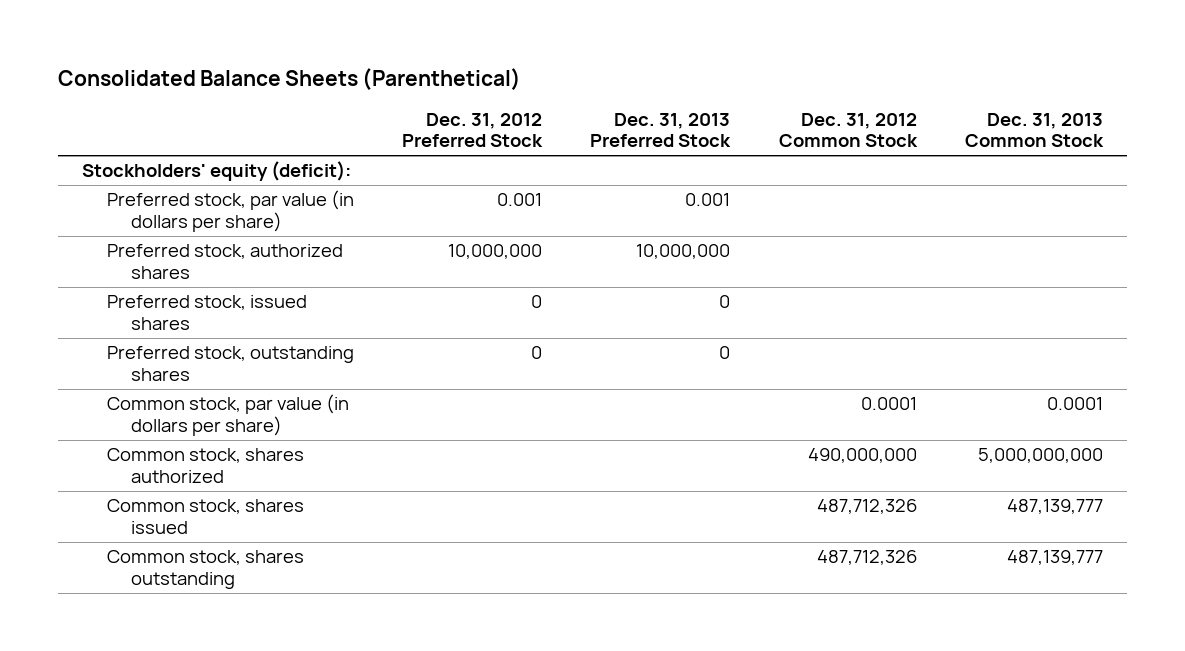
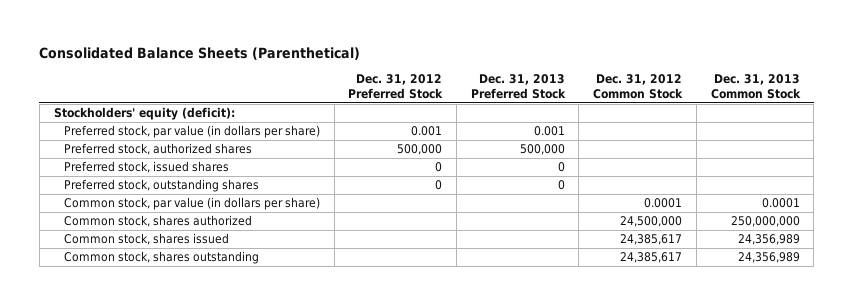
[448,244,543,260] 10,000,000 -> [397,144,443,156] 500,000
[636,244,731,260] 10,000,000 -> [519,144,565,156] 500,000
[807,448,917,464] 490,000,000 -> [620,216,683,228] 24,500,000
[978,448,1104,464] 5,000,000,000 -> [730,216,800,228] 250,000,000
[816,499,917,515] 487,712,326 -> [620,234,683,246] 24,385,617
[1007,499,1104,515] 487,139,777 -> [737,234,800,246] 24,356,989
[816,550,917,566] 487,712,326 -> [620,252,683,264] 24,385,617
[1007,550,1104,566] 487,139,777 -> [737,252,800,264] 24,356,989

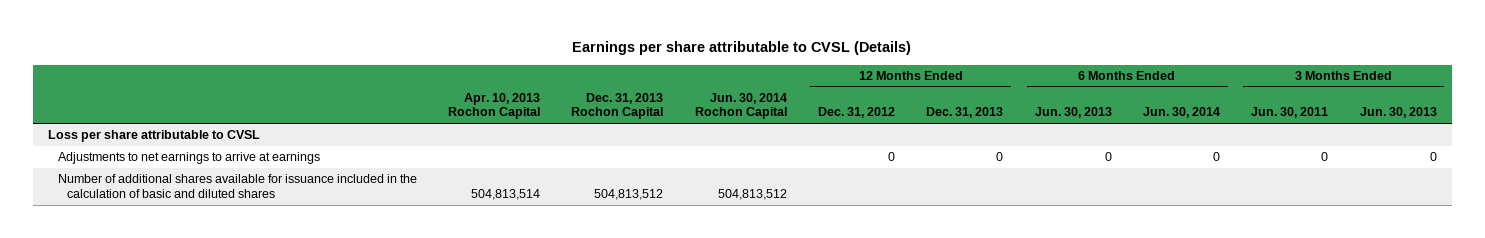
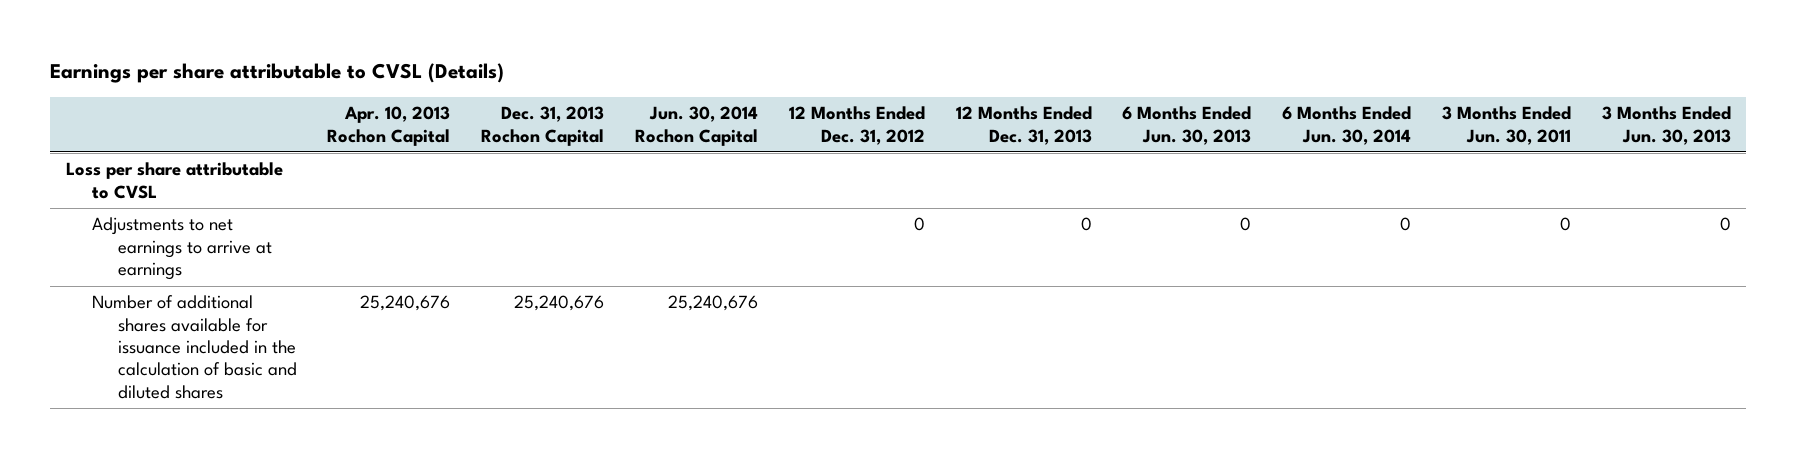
[471,188,541,200] 504,813,514 -> [360,295,451,312] 25,240,676
[594,188,664,200] 504,813,512 -> [514,295,605,312] 25,240,676
[717,188,787,200] 504,813,512 -> [667,295,758,312] 25,240,676

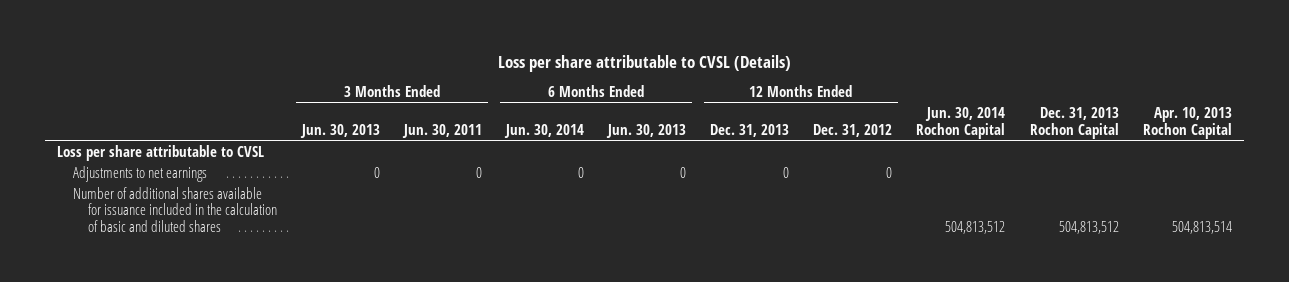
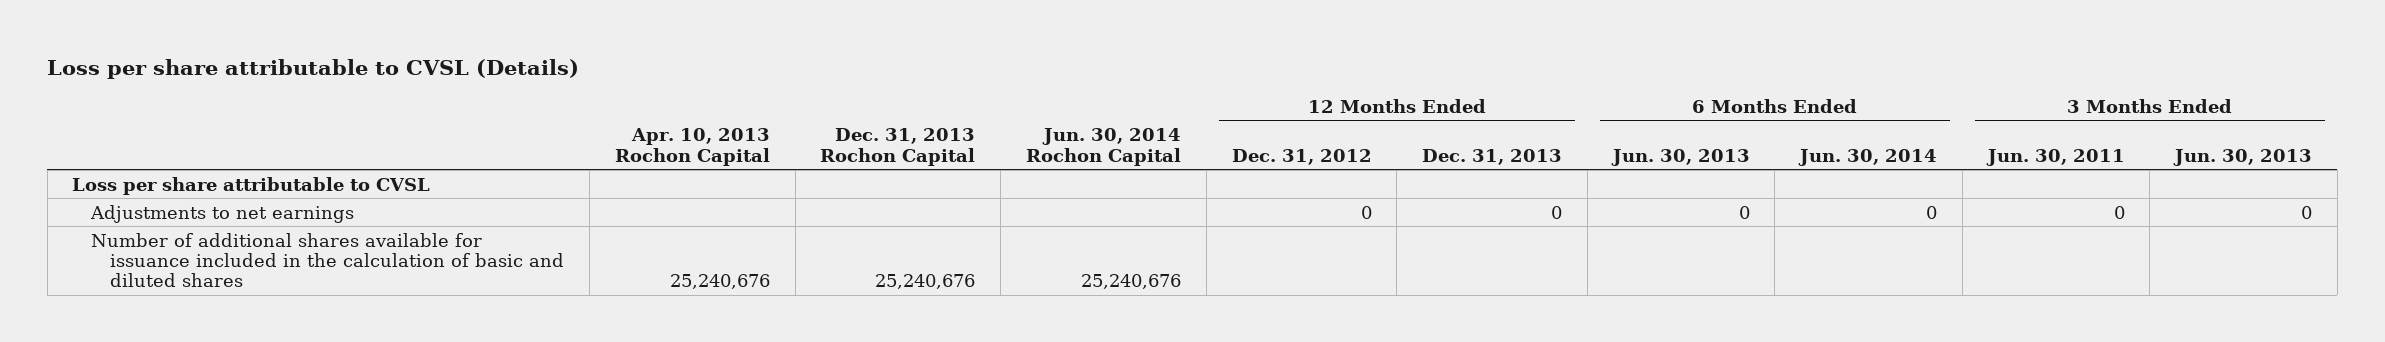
[945,220,1006,234] 504,813,512 -> [1081,274,1182,290] 25,240,676
[1058,220,1119,234] 504,813,512 -> [875,274,976,290] 25,240,676
[1171,220,1232,234] 504,813,514 -> [669,274,770,290] 25,240,676

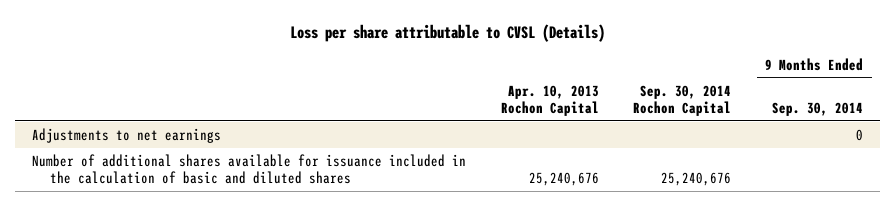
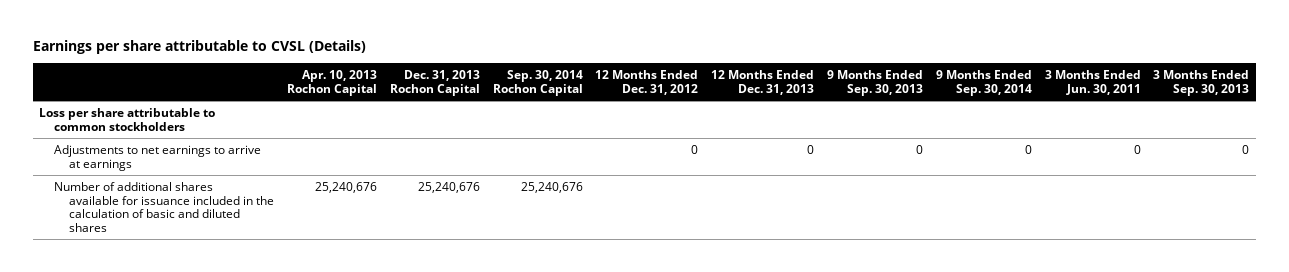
[289,23,605,42] Loss per share attributable to CVSL (Details) -> [32,40,366,55] Earnings per share attributable to CVSL (Details)
none -> [389,69,480,96] Dec. 31, 2013 Rochon Capital
none -> [595,69,699,95] 12 Months Ended Dec. 31, 2012
none -> [711,69,815,95] 12 Months Ended Dec. 31, 2013
none -> [826,69,923,96] 9 Months Ended Sep. 30, 2013
none -> [1044,69,1141,95] 3 Months Ended Jun. 30, 2011
none -> [1153,69,1250,96] 3 Months Ended Sep. 30, 2013
none -> [39,107,216,131] Loss per share attributable to common stockholders
[32,127,222,143] Adjustments to net earnings -> [54,144,262,171] Adjustments to net earnings to arrive at earnings

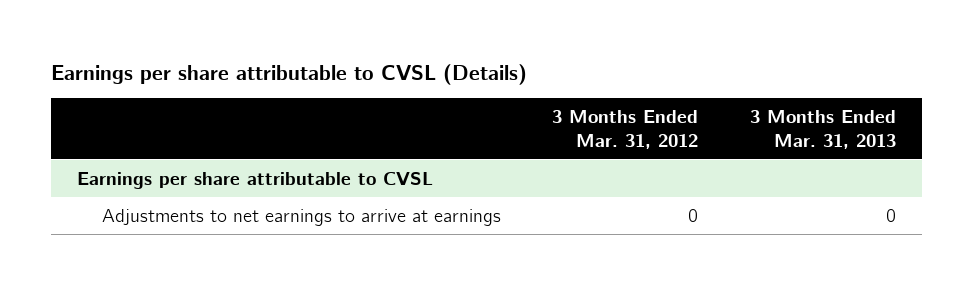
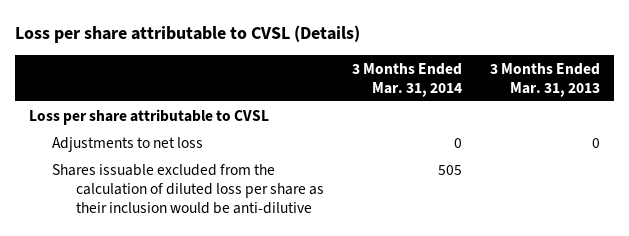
[50,63,527,85] Earnings per share attributable to CVSL (Details) -> [15,25,361,44] Loss per share attributable to CVSL (Details)
[552,109,699,149] 3 Months Ended Mar. 31, 2012 -> none
none -> [351,62,462,97] 3 Months Ended Mar. 31, 2014
[76,171,433,189] Earnings per share attributable to CVSL -> [28,108,269,125] Loss per share attributable to CVSL
[101,208,501,226] Adjustments to net earnings to arrive at earnings -> [52,136,204,152] Adjustments to net loss
none -> [52,163,325,214] Shares issuable excluded from the calculation of diluted loss per share as their inclusion would be anti-dilutive

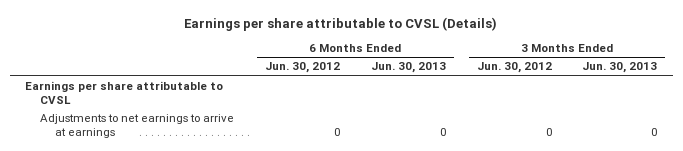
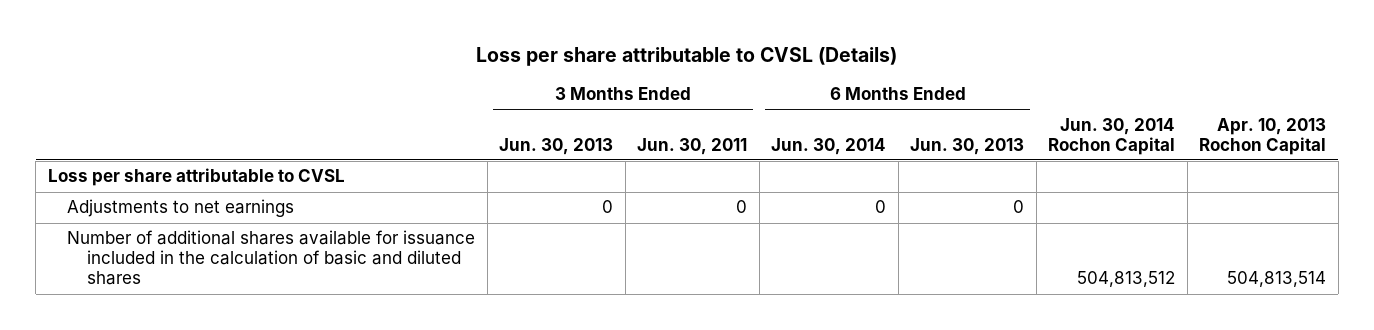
[184,16,498,31] Earnings per share attributable to CVSL (Details) -> [476,46,898,66] Loss per share attributable to CVSL (Details)
[265,62,341,74] Jun. 30, 2012 -> none
[476,62,552,74] Jun. 30, 2012 -> none
none -> [637,137,748,155] Jun. 30, 2011
none -> [771,137,887,155] Jun. 30, 2014
none -> [1048,117,1176,155] Jun. 30, 2014 Rochon Capital
none -> [1199,117,1327,155] Apr. 10, 2013 Rochon Capital
[25,81,224,105] Earnings per share attributable to CVSL -> [47,168,345,187] Loss per share attributable to CVSL
[40,114,235,139] Adjustments to net earnings to arrive at earnings -> [67,199,295,218] Adjustments to net earnings
none -> [67,230,476,286] Number of additional shares available for issuance included in the calculation of basic and diluted shares

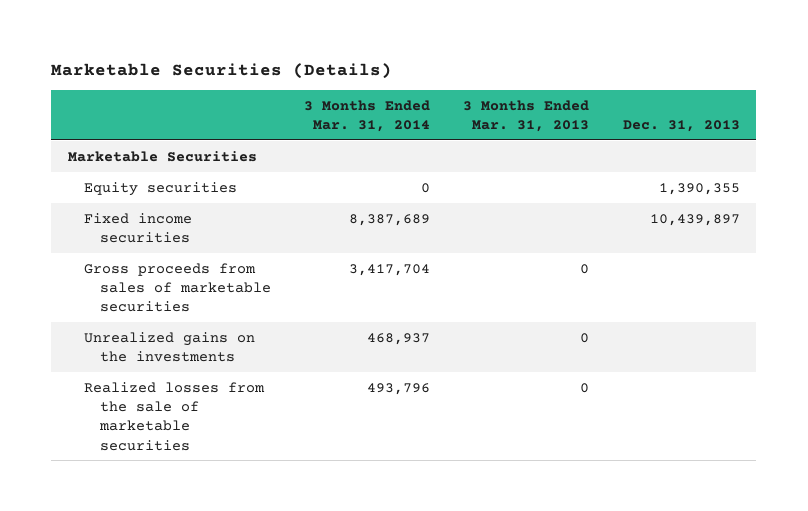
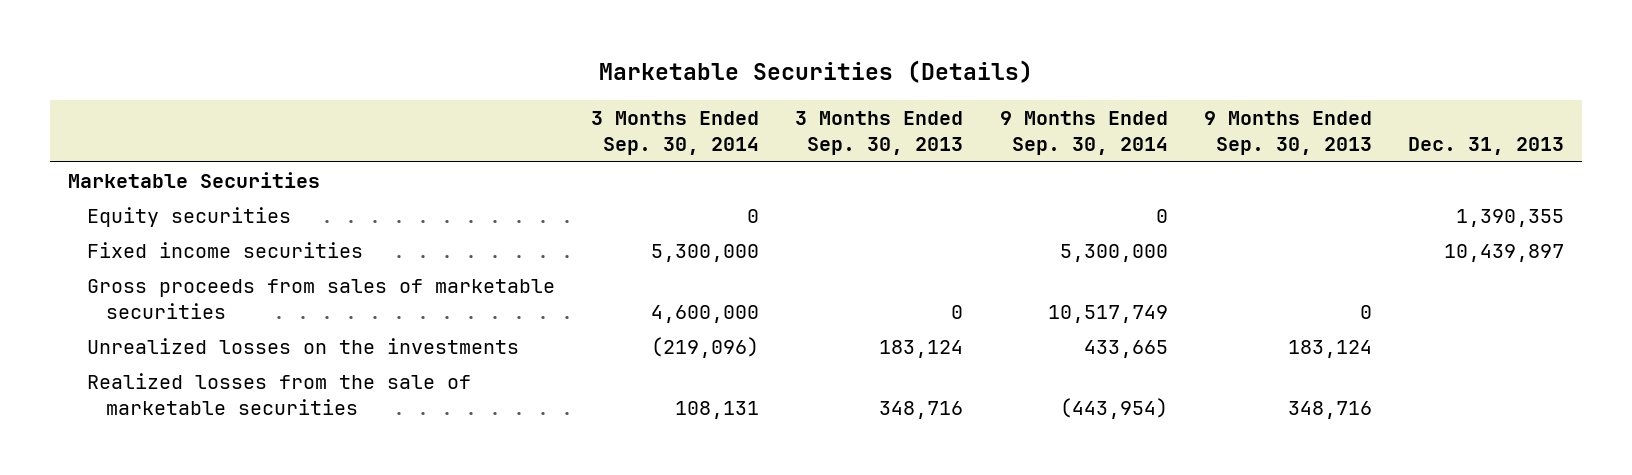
[304,99,431,133] 3 Months Ended Mar. 31, 2014 -> none
[463,99,590,133] 3 Months Ended Mar. 31, 2013 -> none
none -> [591,111,760,156] 3 Months Ended Sep. 30, 2014
none -> [795,111,964,156] 3 Months Ended Sep. 30, 2013
none -> [999,111,1168,156] 9 Months Ended Sep. 30, 2014
none -> [1203,111,1372,156] 9 Months Ended Sep. 30, 2013
[83,331,255,362] Unrealized gains on the investments -> [87,337,520,354] Unrealized losses on the investments

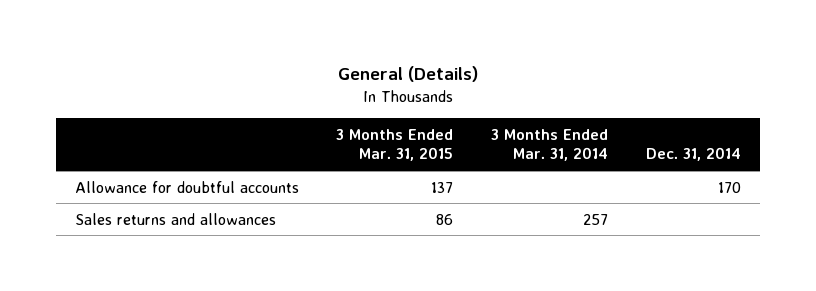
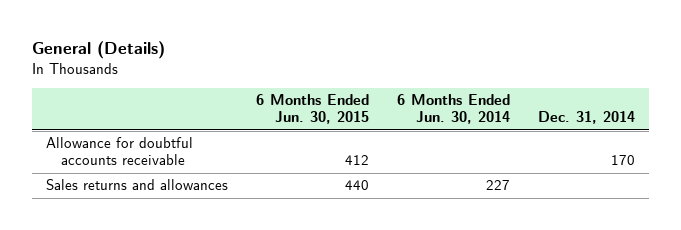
[336,128,454,162] 3 Months Ended Mar. 31, 2015 -> none
[491,128,609,162] 3 Months Ended Mar. 31, 2014 -> none
none -> [256,94,370,125] 6 Months Ended Jun. 30, 2015
none -> [397,94,511,125] 6 Months Ended Jun. 30, 2014
[74,180,299,193] Allowance for doubtful accounts -> [46,137,194,166] Allowance for doubtful accounts receivable

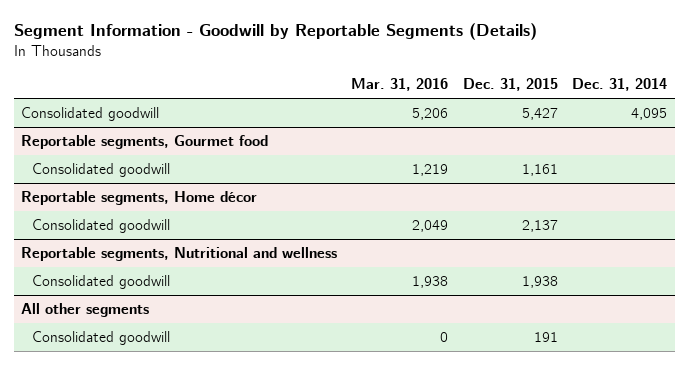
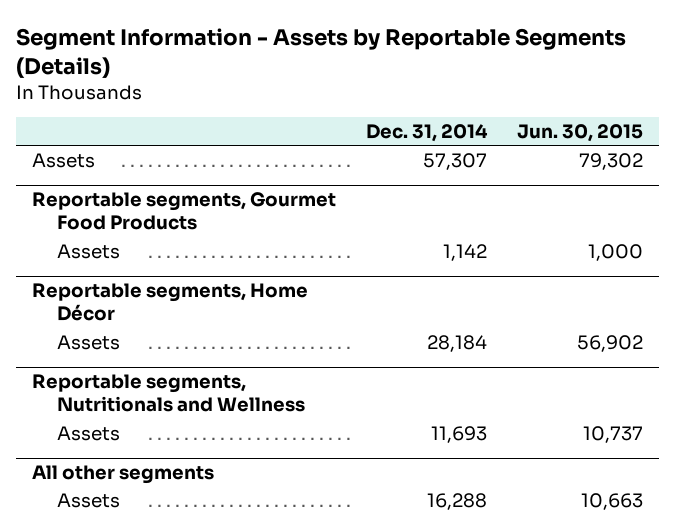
[13,23,537,41] Segment Information - Goodwill by Reportable Segments (Details) -> [16,28,627,78] Segment Information - Assets by Reportable Segments (Details)
[351,78,449,92] Mar. 31, 2016 -> none
[462,78,558,92] Dec. 31, 2015 -> none
none -> [517,123,644,142] Jun. 30, 2015
[20,107,159,122] Consolidated goodwill -> none
[32,163,171,178] Consolidated goodwill -> none
[32,219,171,234] Consolidated goodwill -> none
[32,275,171,290] Consolidated goodwill -> none
none -> [31,152,95,168] Assets
[20,135,268,150] Reportable segments, Gourmet food -> [31,192,336,231] Reportable segments, Gourmet Food Products
none -> [56,243,120,259] Assets
[20,191,257,206] Reportable segments, Home décor -> [31,283,308,322] Reportable segments, Home Décor
none -> [56,334,120,350] Assets
[20,247,337,262] Reportable segments, Nutritional and wellness -> [31,374,305,413] Reportable segments, Nutritionals and Wellness
none -> [56,425,120,441] Assets
[32,331,171,346] Consolidated goodwill -> none
none -> [56,492,120,508] Assets

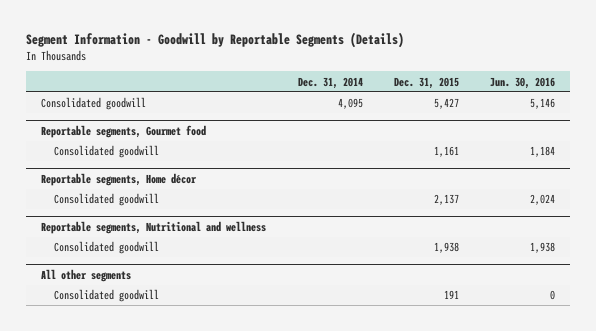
[16,28,627,78] Segment Information - Assets by Reportable Segments (Details) -> [25,32,404,49] Segment Information - Goodwill by Reportable Segments (Details)
[517,123,644,142] Jun. 30, 2015 -> none
none -> [393,76,459,89] Dec. 31, 2015
none -> [489,76,555,89] Jun. 30, 2016
[31,152,95,168] Assets -> none
[56,243,120,259] Assets -> none
[56,334,120,350] Assets -> none
[56,425,120,441] Assets -> none
none -> [41,97,147,111] Consolidated goodwill
[31,192,336,231] Reportable segments, Gourmet Food Products -> [41,124,207,138] Reportable segments, Gourmet food
none -> [54,145,160,159] Consolidated goodwill
[31,283,308,322] Reportable segments, Home Décor -> [41,172,198,186] Reportable segments, Home décor
none -> [54,193,160,207] Consolidated goodwill
[31,374,305,413] Reportable segments, Nutritionals and Wellness -> [41,220,267,234] Reportable segments, Nutritional and wellness
none -> [54,241,160,255] Consolidated goodwill
[56,492,120,508] Assets -> none
none -> [54,289,160,303] Consolidated goodwill

